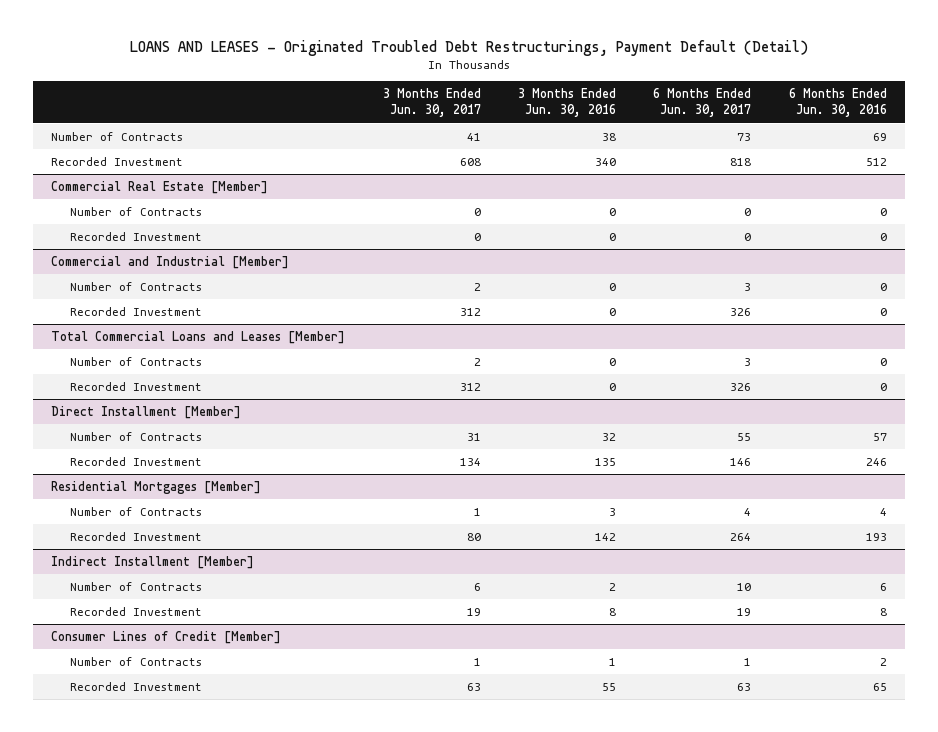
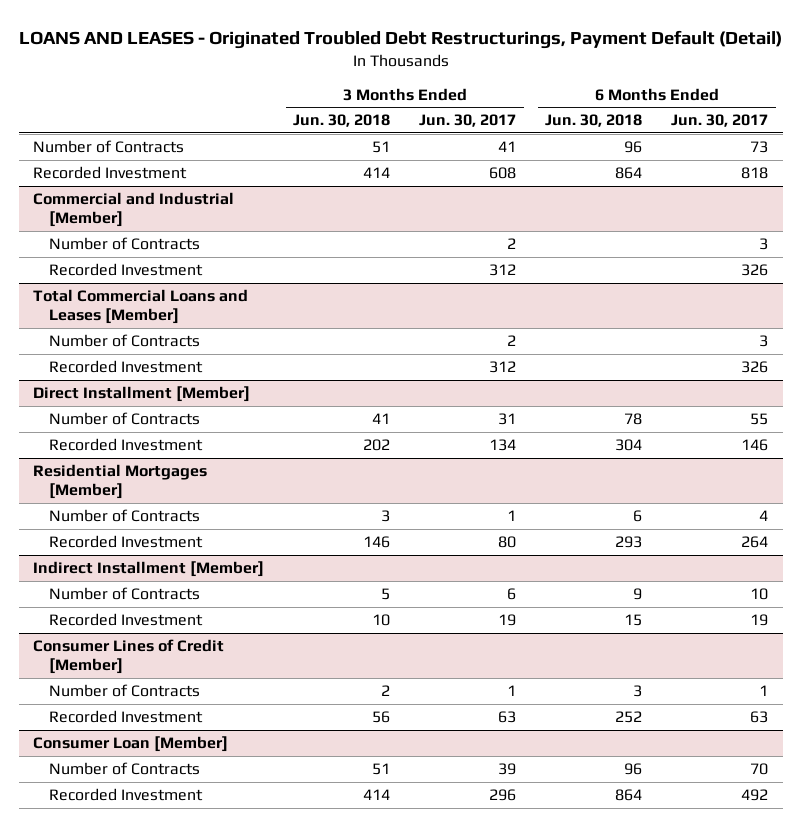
[518,88,617,118] 3 Months Ended Jun. 30, 2016 -> none
[788,88,887,118] 6 Months Ended Jun. 30, 2016 -> none
none -> [293,114,391,128] Jun. 30, 2018
none -> [545,114,643,128] Jun. 30, 2018
[51,180,269,194] Commercial Real Estate [Member] -> none
[70,206,203,216] Number of Contracts -> none
[70,231,203,241] Recorded Investment -> none
none -> [33,736,229,753] Consumer Loan [Member]
none -> [48,762,200,776] Number of Contracts
none -> [48,788,203,802] Recorded Investment

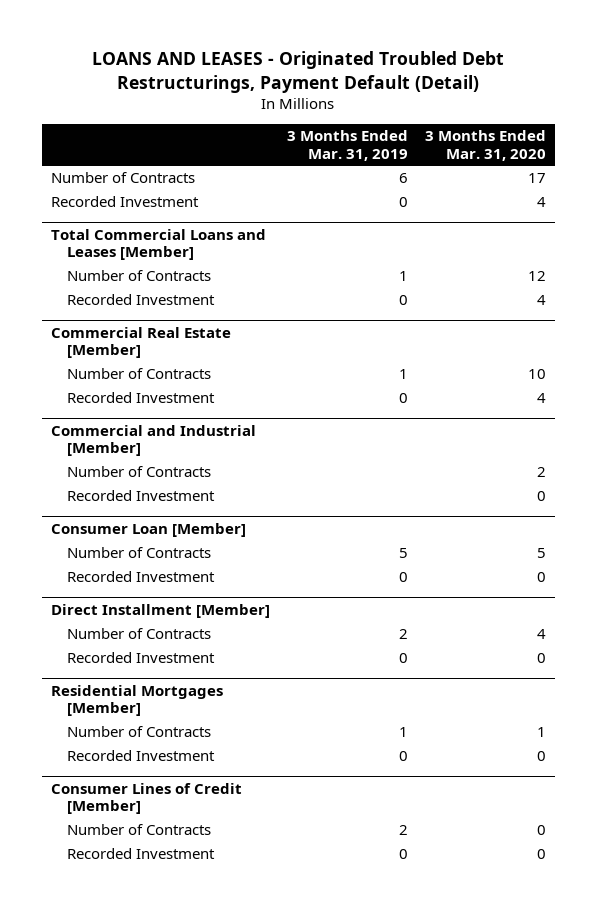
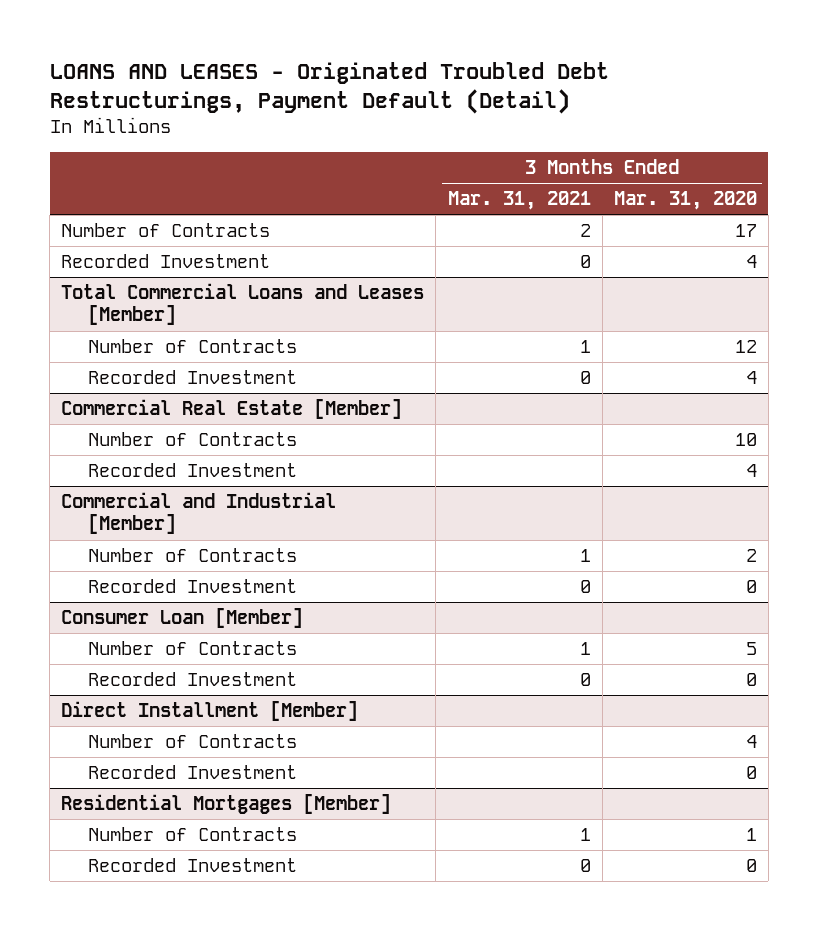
[286,130,408,161] 3 Months Ended Mar. 31, 2019 -> none
none -> [447,191,591,211] Mar. 31, 2021
[50,783,242,815] Consumer Lines of Credit [Member] -> none
[66,824,211,836] Number of Contracts -> none
[66,848,215,860] Recorded Investment -> none

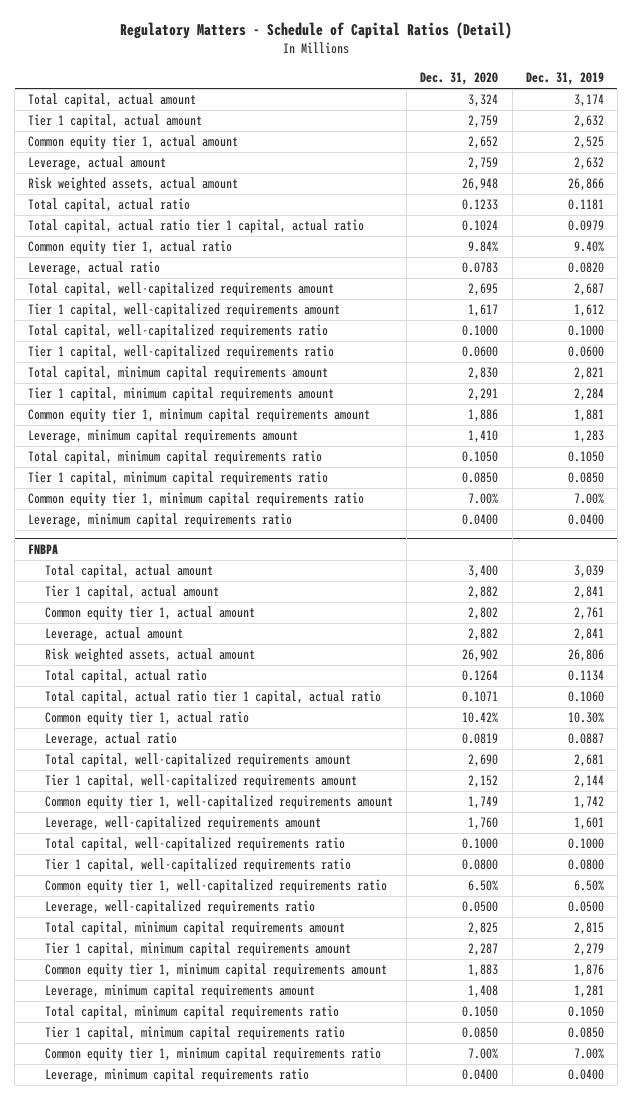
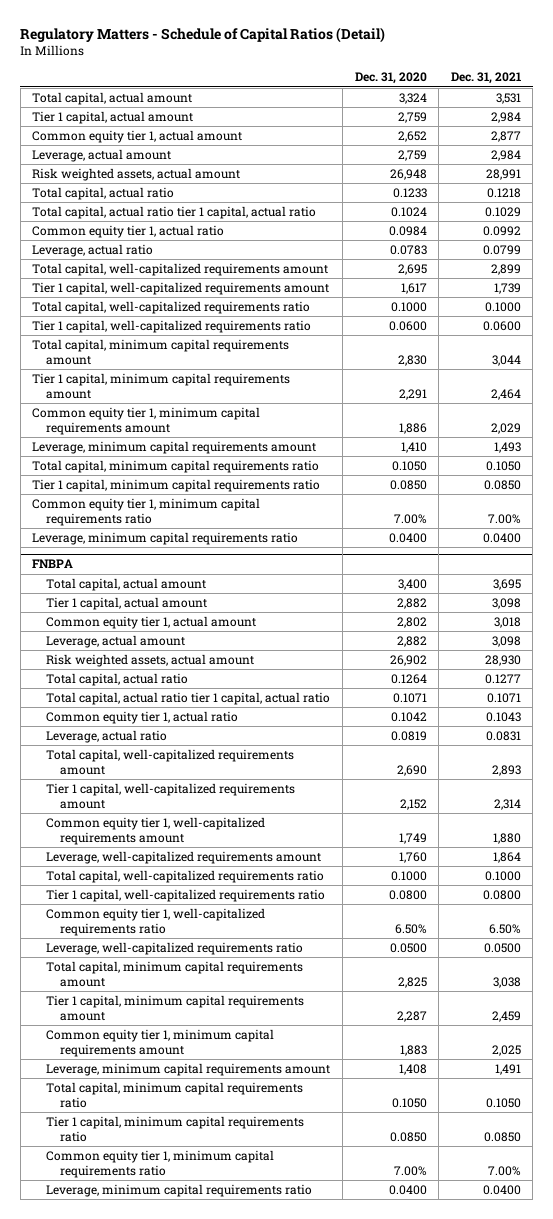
[525,71,604,85] Dec. 31, 2019 -> none
none -> [450,72,521,85] Dec. 31, 2021
[468,241,499,253] 9.84% -> [388,225,427,236] 0.0984
[462,712,499,724] 10.42% -> [390,711,427,722] 0.1042

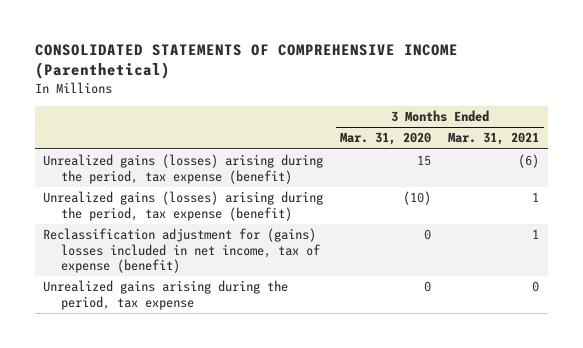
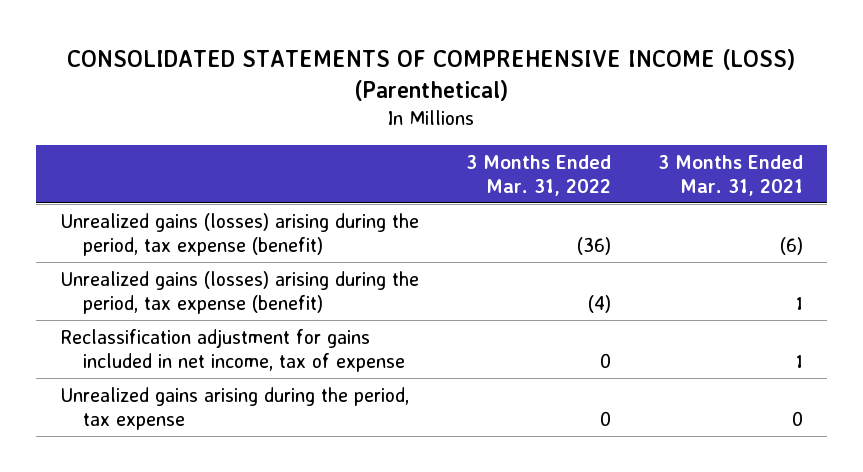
[34,44,458,80] CONSOLIDATED STATEMENTS OF COMPREHENSIVE INCOME (Parenthetical) -> [67,48,796,101] CONSOLIDATED STATEMENTS OF COMPREHENSIVE INCOME (LOSS) (Parenthetical)
[340,132,432,146] Mar. 31, 2020 -> none
none -> [465,154,611,196] 3 Months Ended Mar. 31, 2022
[43,228,321,274] Reclassification adjustment for (gains) losses included in net income, tax of expense (benefit) -> [59,328,406,372] Reclassification adjustment for gains included in net income, tax of expense

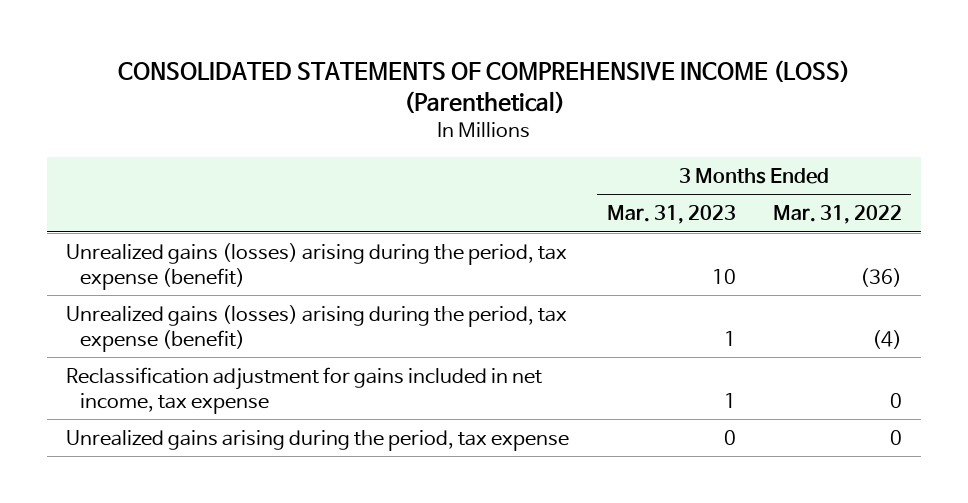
[658,154,804,196] 3 Months Ended Mar. 31, 2021 -> none
none -> [606,205,736,225] Mar. 31, 2023
[59,328,406,372] Reclassification adjustment for gains included in net income, tax of expense -> [65,366,542,415] Reclassification adjustment for gains included in net income, tax expense

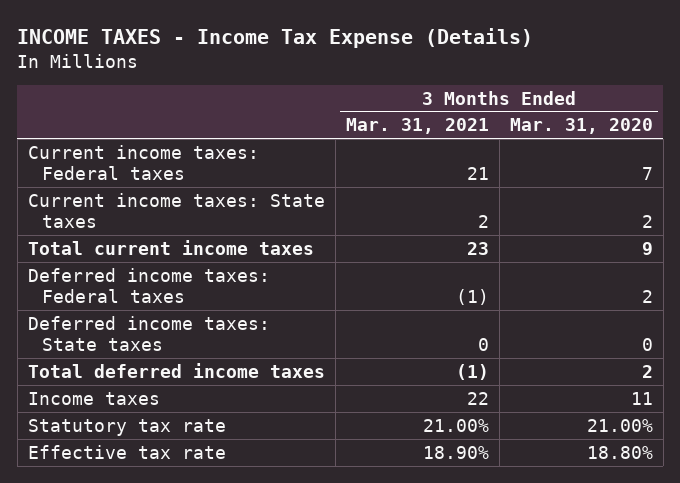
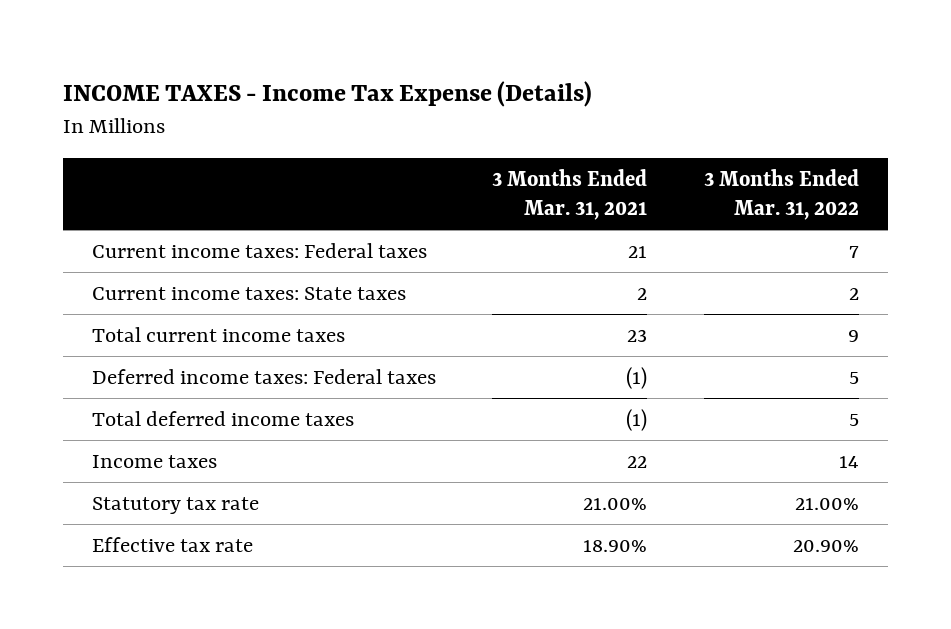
[509,118,653,135] Mar. 31, 2020 -> none
none -> [704,168,860,220] 3 Months Ended Mar. 31, 2022
[27,315,270,351] Deferred income taxes: State taxes -> none

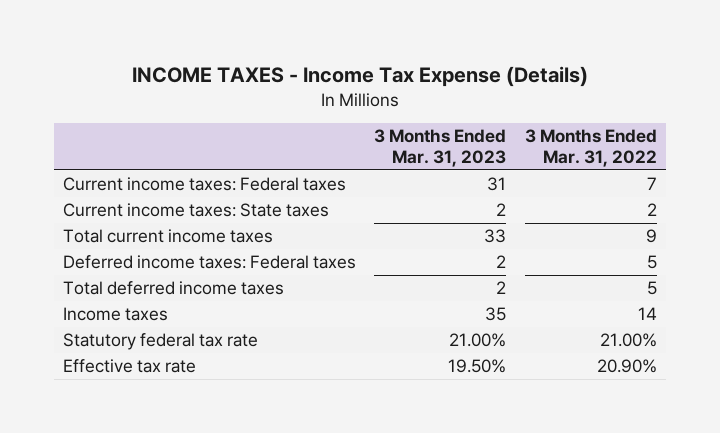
[492,168,648,220] 3 Months Ended Mar. 31, 2021 -> none
none -> [374,129,507,168] 3 Months Ended Mar. 31, 2023
[91,497,259,515] Statutory tax rate -> [63,333,259,351] Statutory federal tax rate

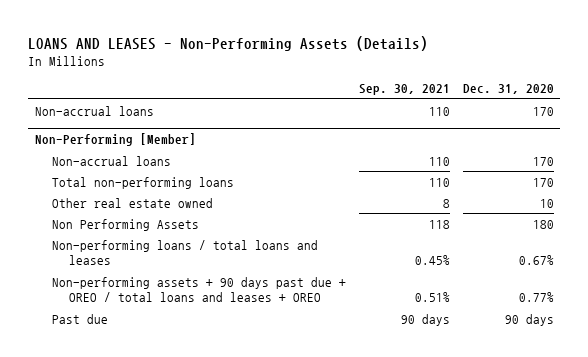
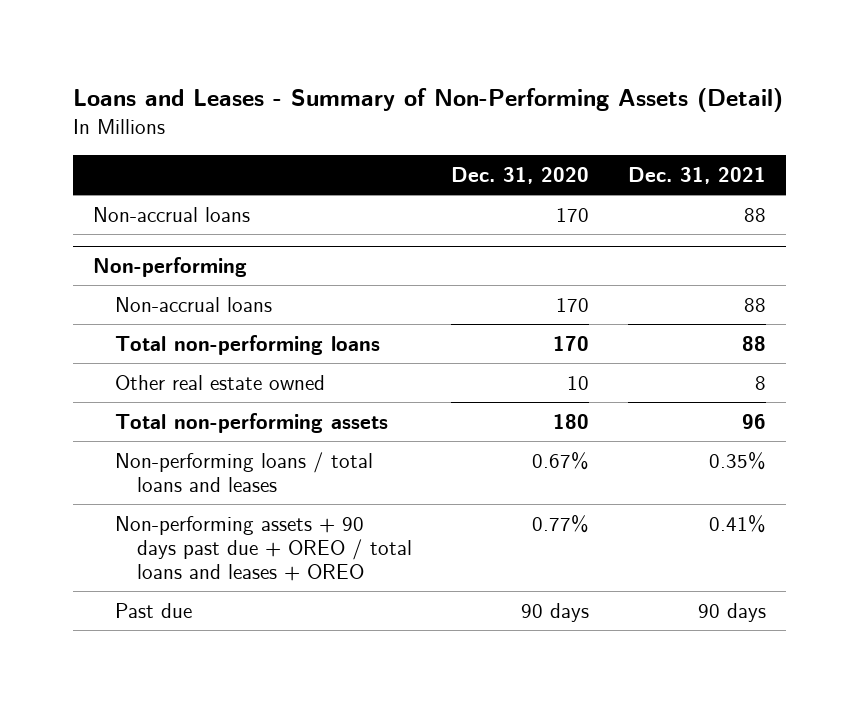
[27,35,428,51] LOANS AND LEASES - Non-Performing Assets (Details) -> [73,87,784,112] Loans and Leases - Summary of Non-Performing Assets (Detail)
[358,84,450,96] Sep. 30, 2021 -> none
none -> [628,166,767,184] Dec. 31, 2021
[34,133,196,147] Non-Performing [Member] -> [92,256,247,277] Non-performing
[51,218,199,231] Non Performing Assets -> [114,412,388,433] Total non-performing assets

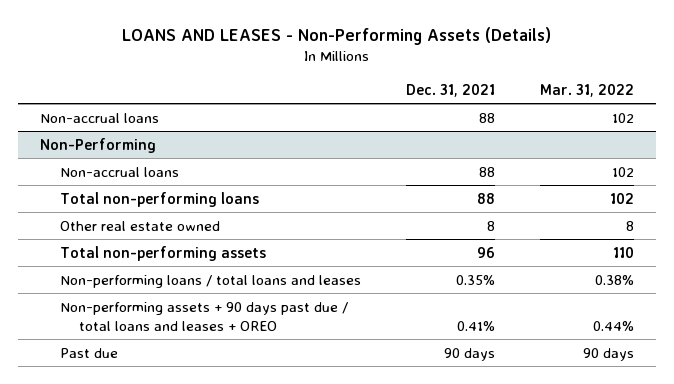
[73,87,784,112] Loans and Leases - Summary of Non-Performing Assets (Detail) -> [121,26,551,45] LOANS AND LEASES - Non-Performing Assets (Details)
[451,166,590,184] Dec. 31, 2020 -> none
none -> [539,83,634,97] Mar. 31, 2022
[92,256,247,277] Non-performing -> [40,137,157,153] Non-Performing
[114,515,413,582] Non-performing assets + 90 days past due + OREO / total loans and leases + OREO -> [59,301,348,331] Non-performing assets + 90 days past due / total loans and leases + OREO

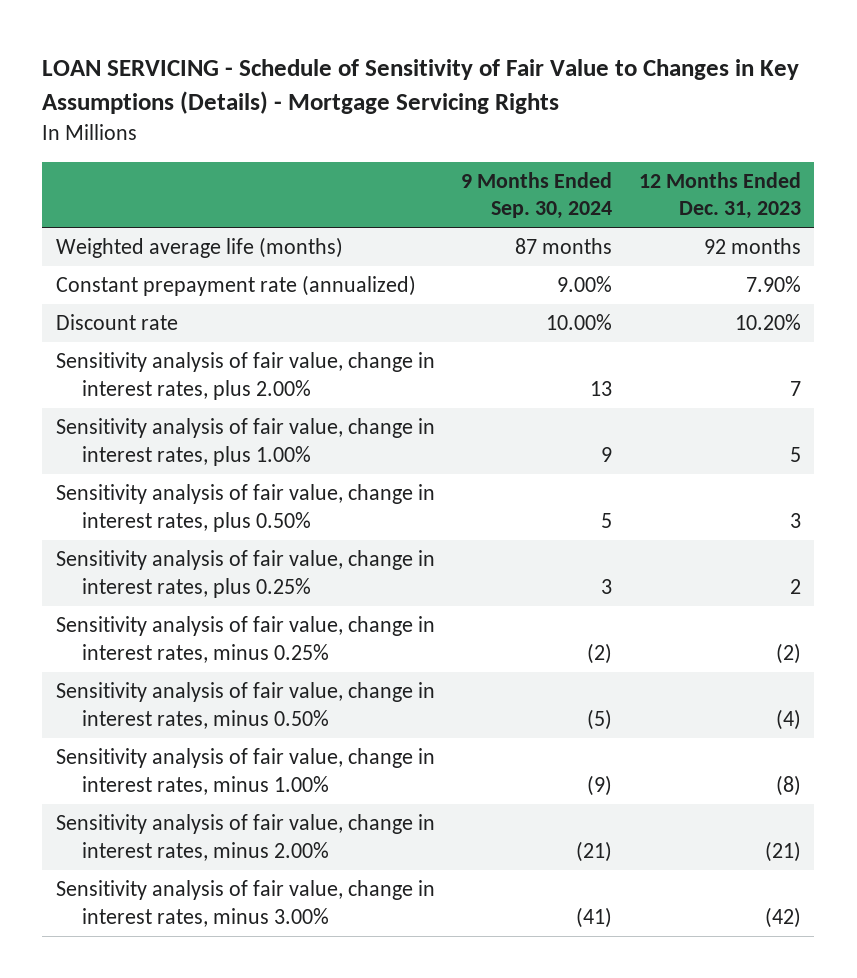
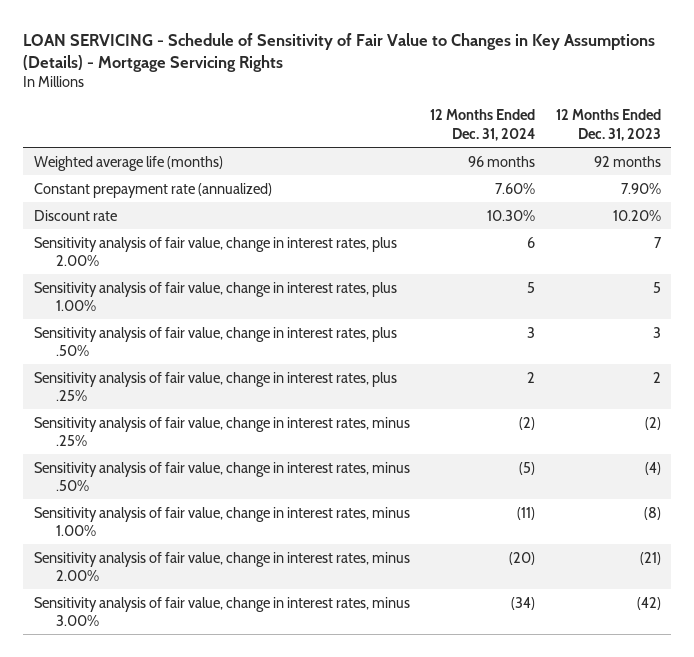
[461,171,613,220] 9 Months Ended Sep. 30, 2024 -> none
none -> [430,109,536,141] 12 Months Ended Dec. 31, 2024
[55,484,435,532] Sensitivity analysis of fair value, change in interest rates, plus 0.50% -> [33,326,397,356] Sensitivity analysis of fair value, change in interest rates, plus .50%
[55,550,435,598] Sensitivity analysis of fair value, change in interest rates, plus 0.25% -> [33,371,397,401] Sensitivity analysis of fair value, change in interest rates, plus .25%
[55,616,435,663] Sensitivity analysis of fair value, change in interest rates, minus 0.25% -> [33,416,410,446] Sensitivity analysis of fair value, change in interest rates, minus .25%
[55,682,435,729] Sensitivity analysis of fair value, change in interest rates, minus 0.50% -> [33,461,410,491] Sensitivity analysis of fair value, change in interest rates, minus .50%

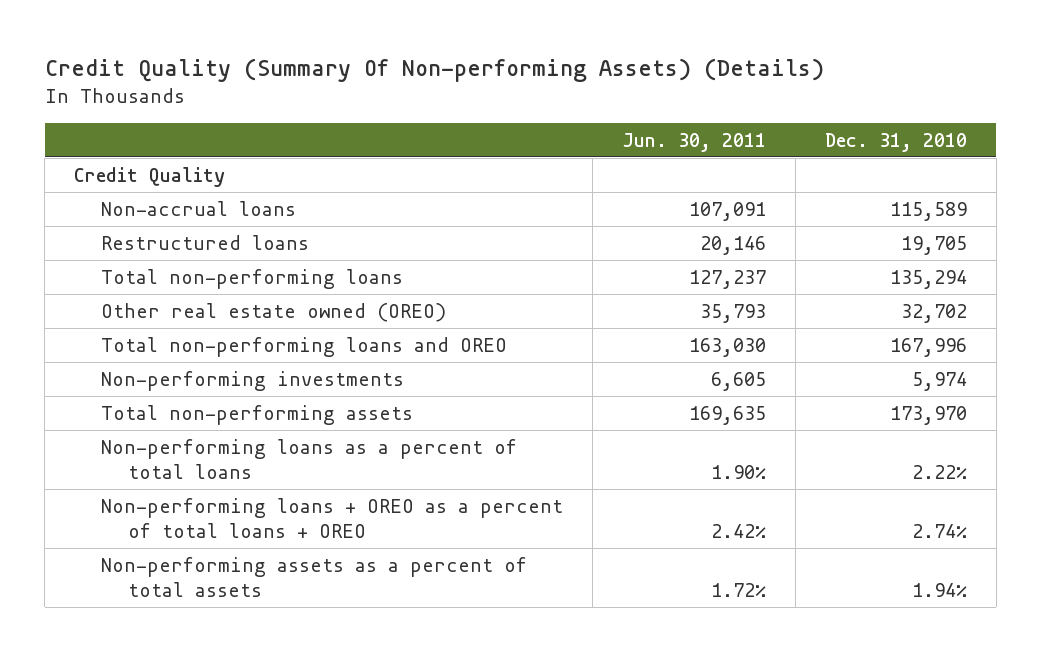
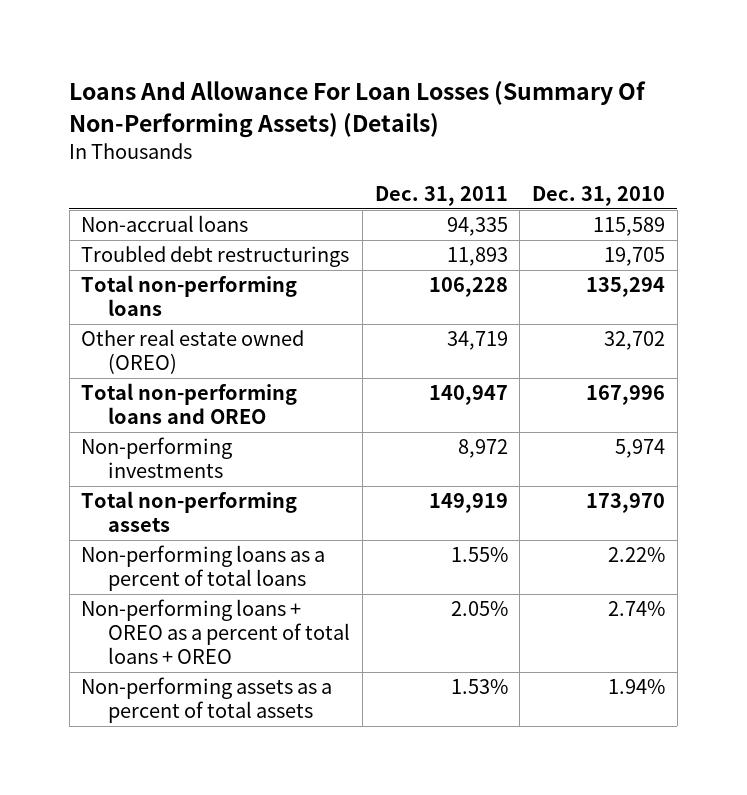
[44,57,824,82] Credit Quality (Summary Of Non-performing Assets) (Details) -> [69,81,647,138] Loans And Allowance For Loan Losses (Summary Of Non-Performing Assets) (Details)
[622,132,767,152] Jun. 30, 2011 -> none
none -> [374,186,508,207] Dec. 31, 2011
[74,166,226,187] Credit Quality -> none
[101,234,310,250] Restructured loans -> [81,245,350,268] Troubled debt restructurings

